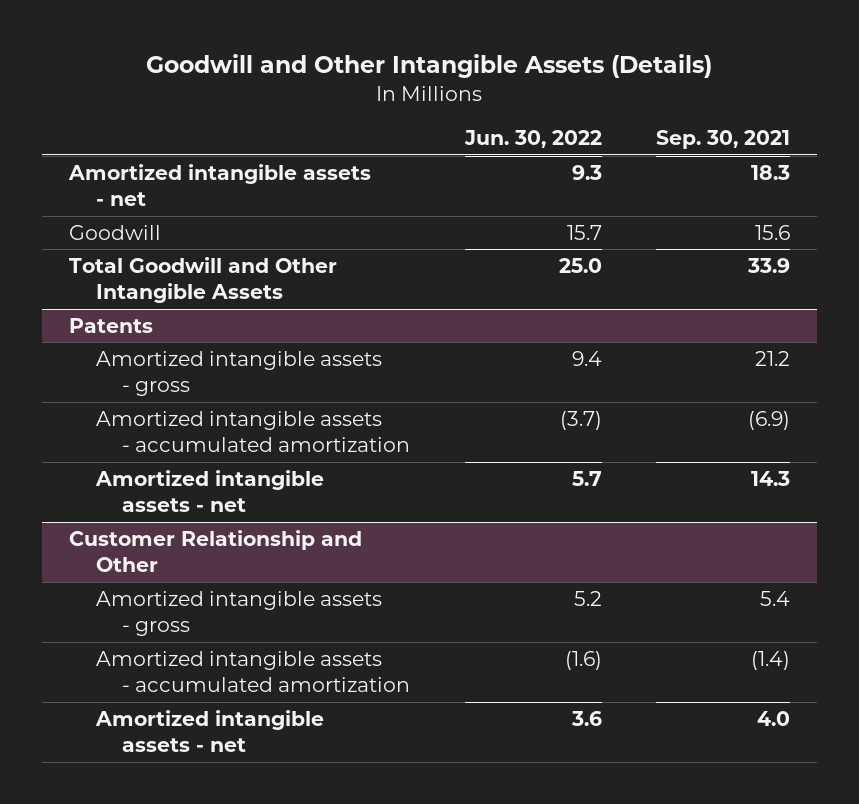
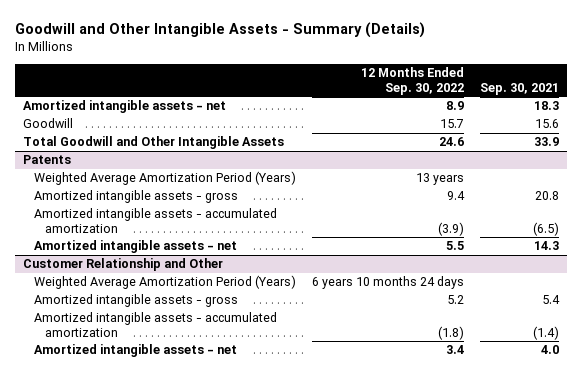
[146,54,713,79] Goodwill and Other Intangible Assets (Details) -> [14,22,425,39] Goodwill and Other Intangible Assets - Summary (Details)
[463,130,602,149] Jun. 30, 2022 -> none
none -> [360,67,464,95] 12 Months Ended Sep. 30, 2022
none -> [33,171,296,186] Weighted Average Amortization Period (Years)
[755,350,791,366] 21.2 -> [535,191,560,201] 20.8
[748,410,791,430] (6.9) -> [533,222,560,237] (6.5)
none -> [33,275,296,290] Weighted Average Amortization Period (Years)

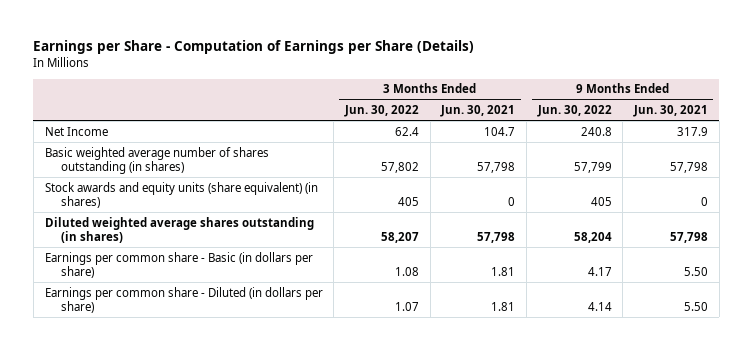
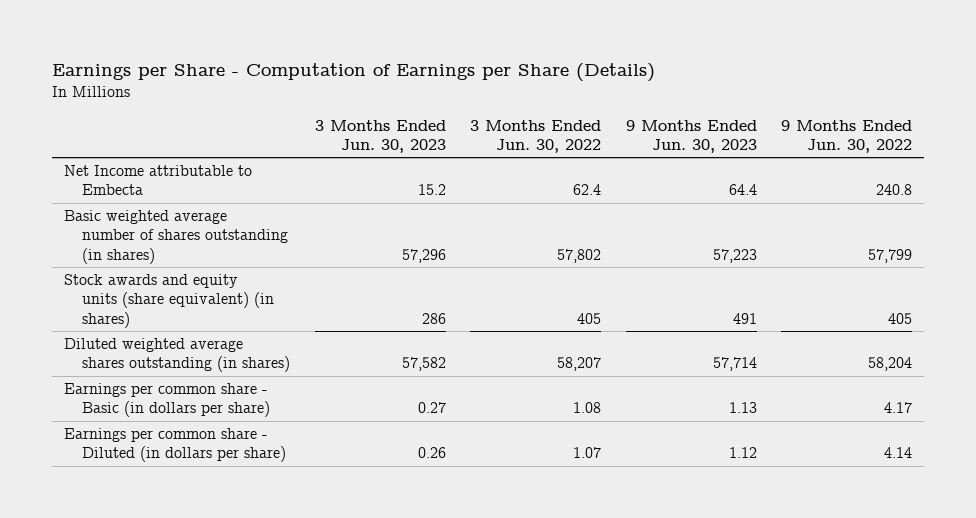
[440,105,516,118] Jun. 30, 2021 -> none
[632,105,708,118] Jun. 30, 2021 -> none
none -> [314,119,446,154] 3 Months Ended Jun. 30, 2023
none -> [625,119,757,154] 9 Months Ended Jun. 30, 2023
[44,126,108,136] Net Income -> [64,164,253,196] Net Income attributable to Embecta

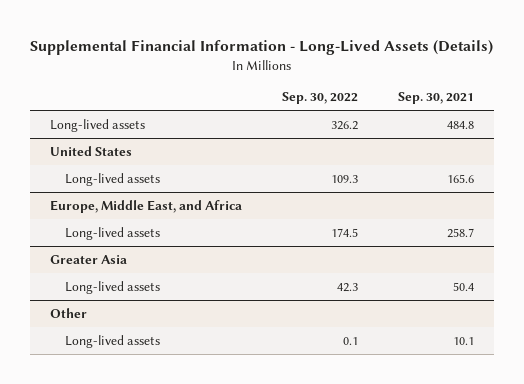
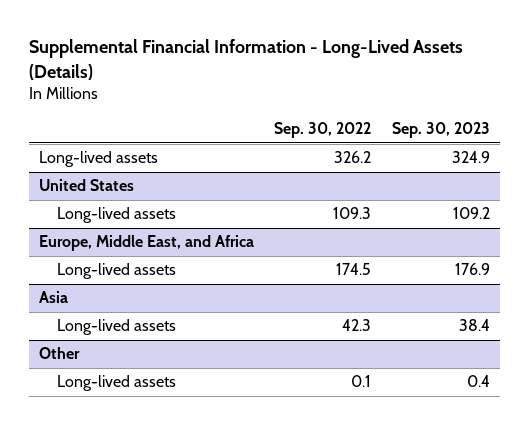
[397,92,474,105] Sep. 30, 2021 -> none
none -> [391,122,490,139] Sep. 30, 2023
[50,254,128,264] Greater Asia -> [39,291,69,304] Asia

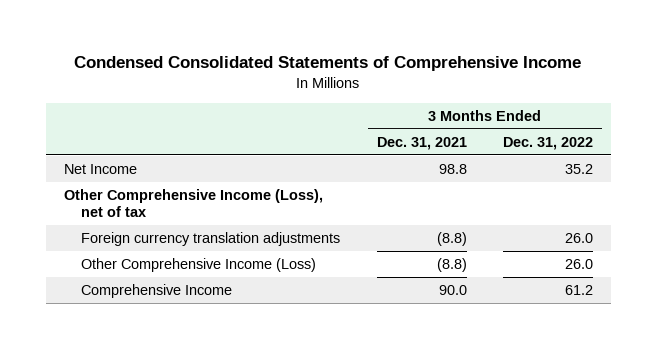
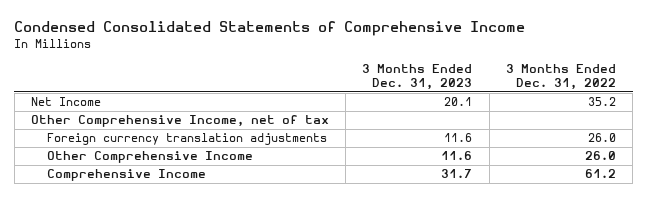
[376,136,467,150] Dec. 31, 2021 -> none
none -> [362,64,473,91] 3 Months Ended Dec. 31, 2023
[63,189,323,218] Other Comprehensive Income (Loss), net of tax -> [30,115,329,128] Other Comprehensive Income, net of tax
[81,258,317,273] Other Comprehensive Income (Loss) -> [47,151,254,164] Other Comprehensive Income

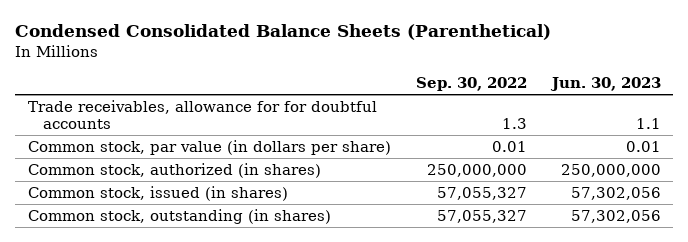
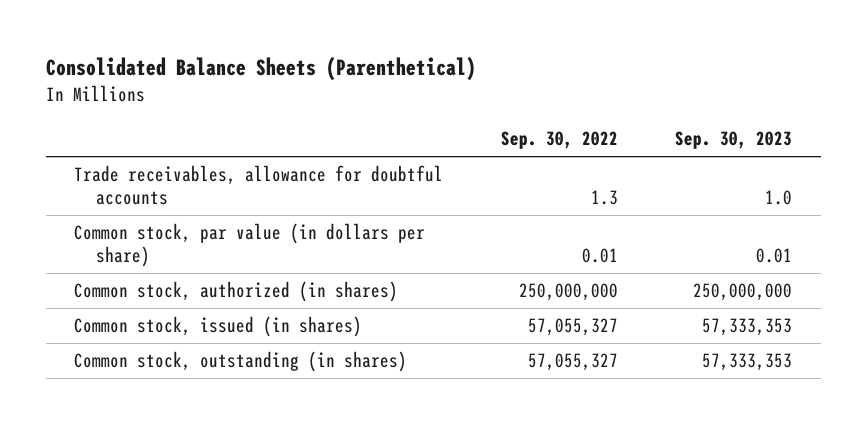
[15,24,552,41] Condensed Consolidated Balance Sheets (Parenthetical) -> [45,57,476,82] Consolidated Balance Sheets (Parenthetical)
[549,77,661,92] Jun. 30, 2023 -> none
none -> [675,131,793,150] Sep. 30, 2023
[27,99,377,129] Trade receivables, allowance for for doubtful accounts -> [74,165,444,205] Trade receivables, allowance for doubtful accounts

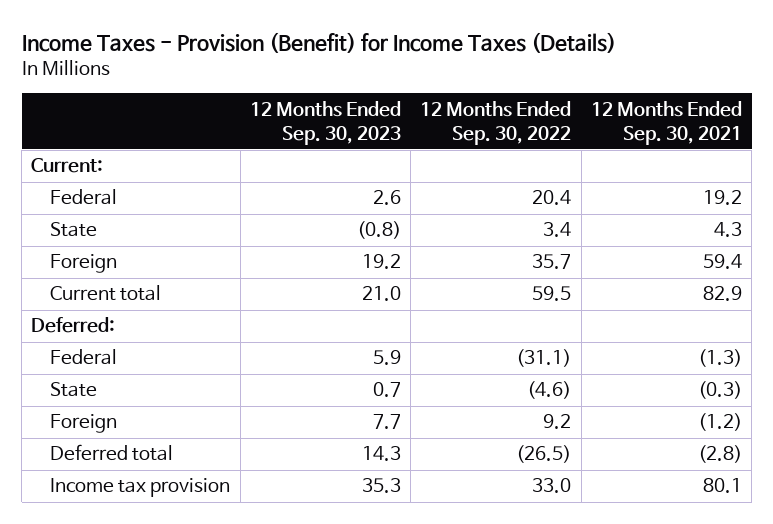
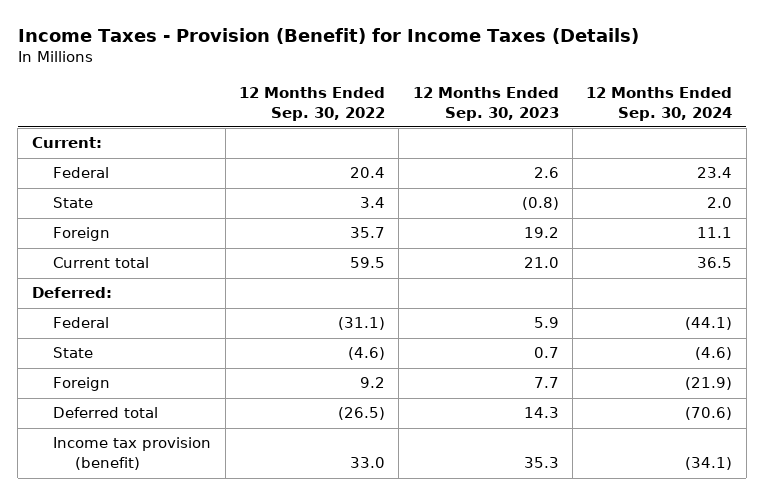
[590,100,742,145] 12 Months Ended Sep. 30, 2021 -> none
none -> [586,86,733,121] 12 Months Ended Sep. 30, 2024
[50,478,231,498] Income tax provision -> [53,437,212,471] Income tax provision (benefit)

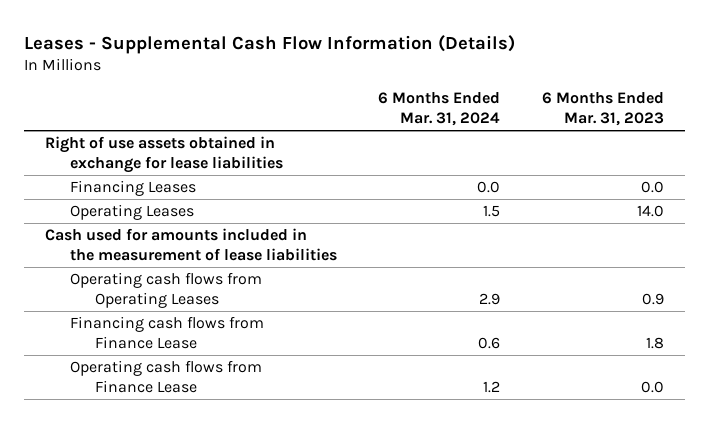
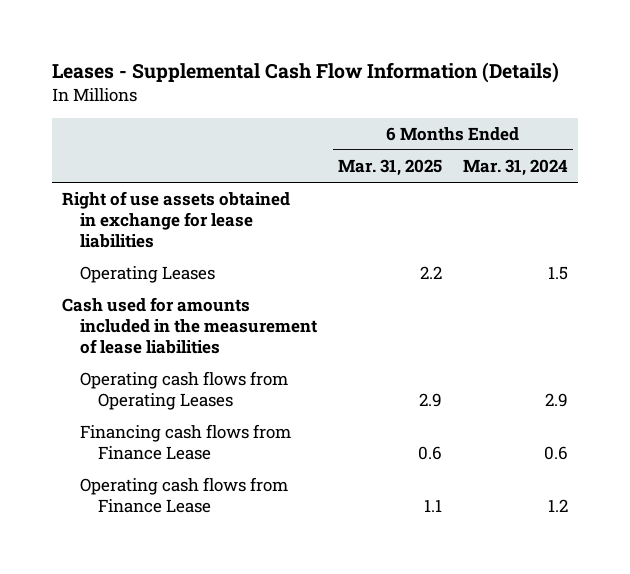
[542,92,665,127] 6 Months Ended Mar. 31, 2023 -> none
none -> [338,159,443,177] Mar. 31, 2025
[69,180,196,197] Financing Leases -> none

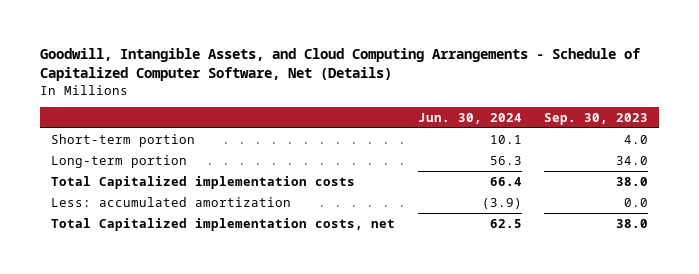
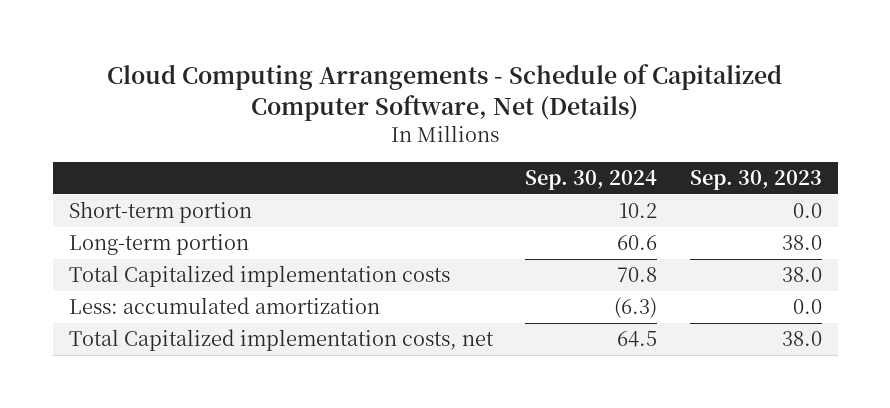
[40,48,642,82] Goodwill, Intangible Assets, and Cloud Computing Arrangements - Schedule of Capitalized Computer Software, Net (Details) -> [107,63,783,121] Cloud Computing Arrangements - Schedule of Capitalized Computer Software, Net (Details)
[417,112,522,124] Jun. 30, 2024 -> none
none -> [525,170,658,191] Sep. 30, 2024
[624,134,649,144] 4.0 -> [792,203,822,219] 0.0
[616,155,649,165] 34.0 -> [781,235,822,251] 38.0

